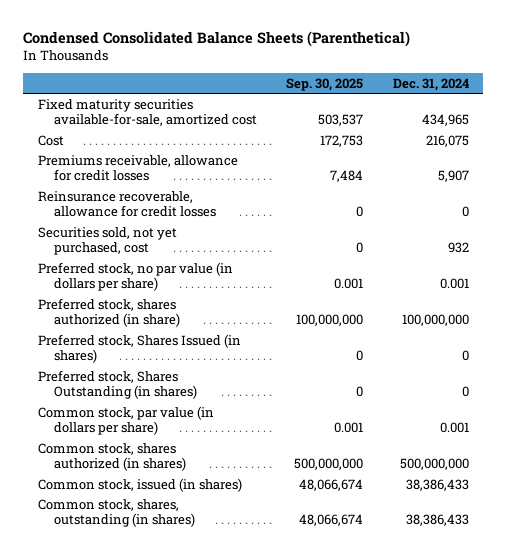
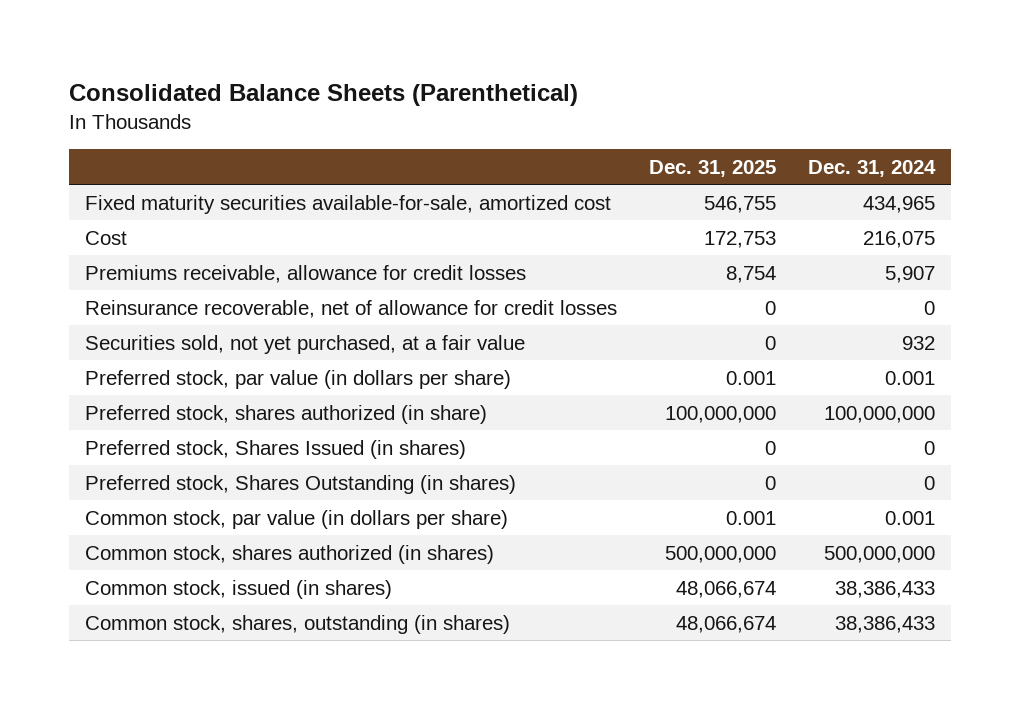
[23,31,411,48] Condensed Consolidated Balance Sheets (Parenthetical) -> [68,83,578,106] Consolidated Balance Sheets (Parenthetical)
[286,77,364,91] Sep. 30, 2025 -> none
none -> [648,159,776,177] Dec. 31, 2025
[38,190,216,218] Reinsurance recoverable, allowance for credit losses -> [84,299,617,318] Reinsurance recoverable, net of allowance for credit losses
[38,226,178,256] Securities sold, not yet purchased, cost -> [84,334,525,354] Securities sold, not yet purchased, at a fair value
[38,261,234,292] Preferred stock, no par value (in dollars per share) -> [84,369,511,389] Preferred stock, par value (in dollars per share)

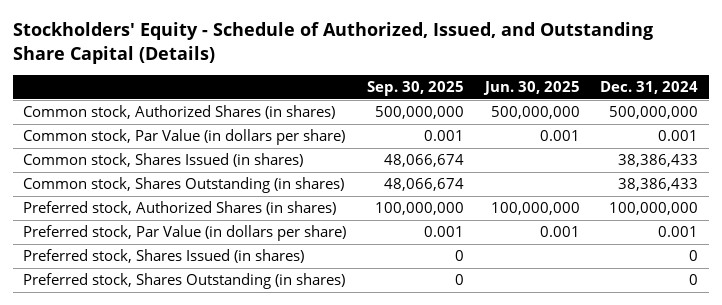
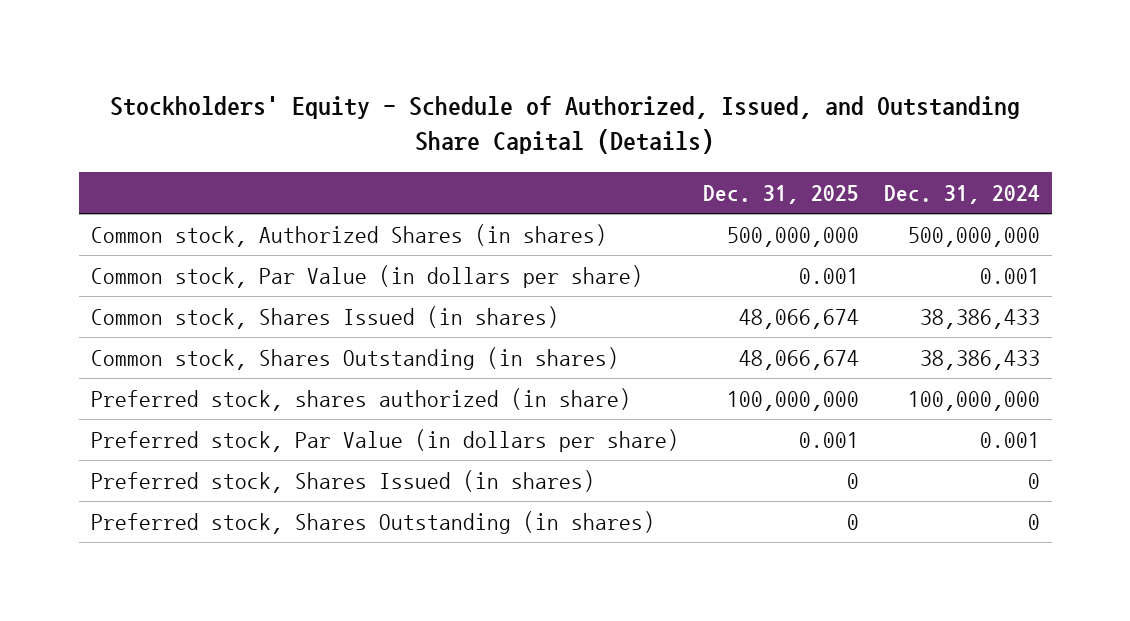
[366,81,464,97] Sep. 30, 2025 -> none
[482,81,580,96] Jun. 30, 2025 -> none
none -> [703,185,860,205] Dec. 31, 2025
[23,201,337,216] Preferred stock, Authorized Shares (in shares) -> [90,387,631,411] Preferred stock, shares authorized (in share)

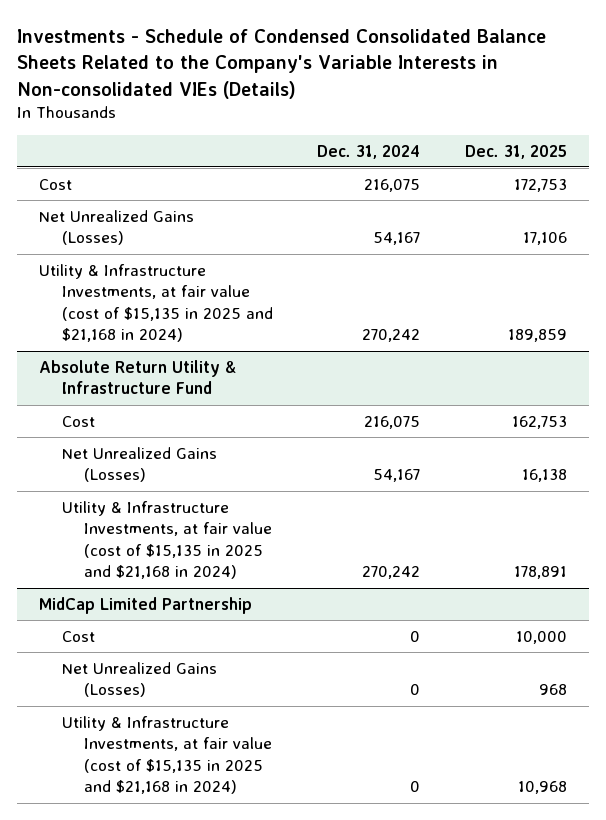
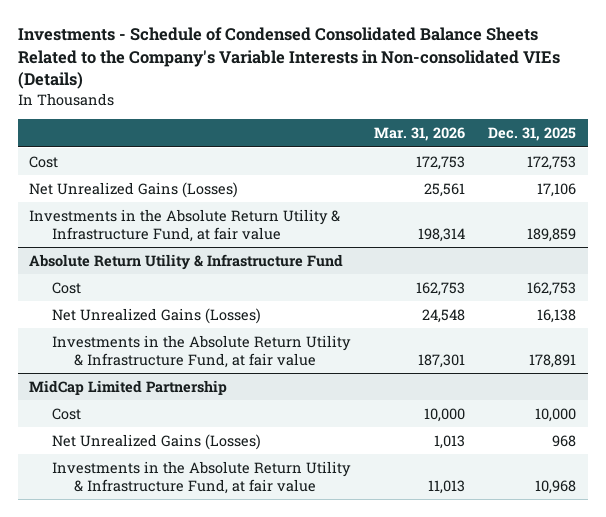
[317,144,421,159] Dec. 31, 2024 -> none
none -> [373,127,465,142] Mar. 31, 2026
[39,263,273,343] Utility & Infrastructure Investments, at fair value (cost of $15,135 in 2025 and $21,168 in 2024) -> [29,208,341,242] Investments in the Absolute Return Utility & Infrastructure Fund, at fair value
[61,500,273,580] Utility & Infrastructure Investments, at fair value (cost of $15,135 in 2025 and $21,168 in 2024) -> [51,334,351,368] Investments in the Absolute Return Utility & Infrastructure Fund, at fair value
[61,715,273,795] Utility & Infrastructure Investments, at fair value (cost of $15,135 in 2025 and $21,168 in 2024) -> [51,460,351,494] Investments in the Absolute Return Utility & Infrastructure Fund, at fair value

